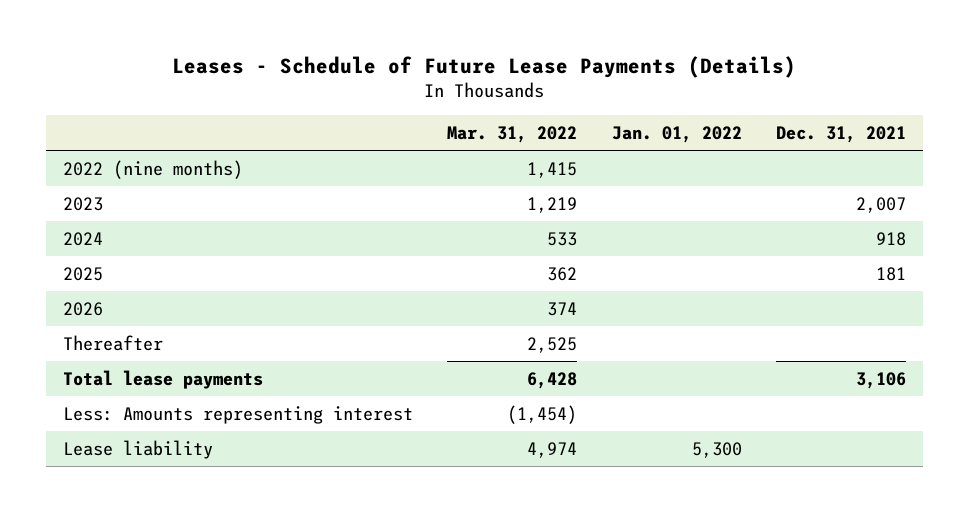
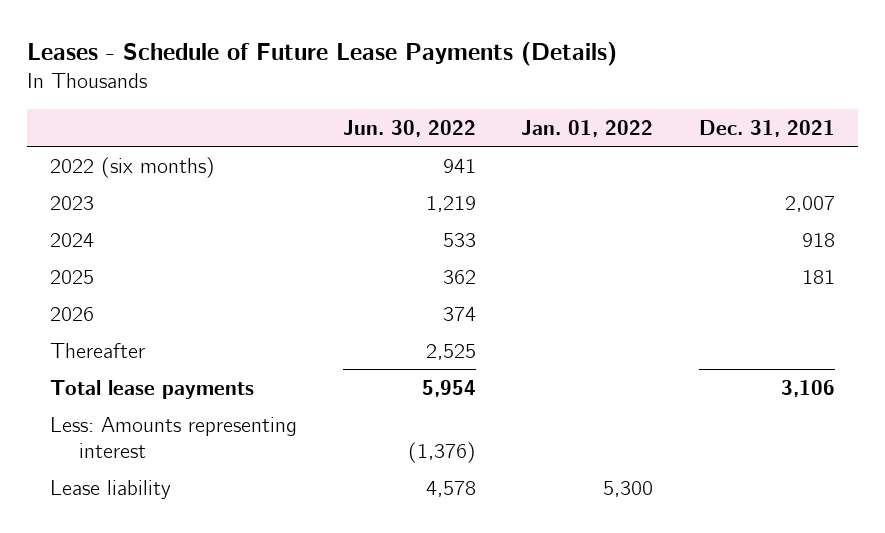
[447,126,578,144] Mar. 31, 2022 -> none
none -> [342,120,476,138] Jun. 30, 2022
[62,159,243,179] 2022 (nine months) -> [49,156,215,178] 2022 (six months)

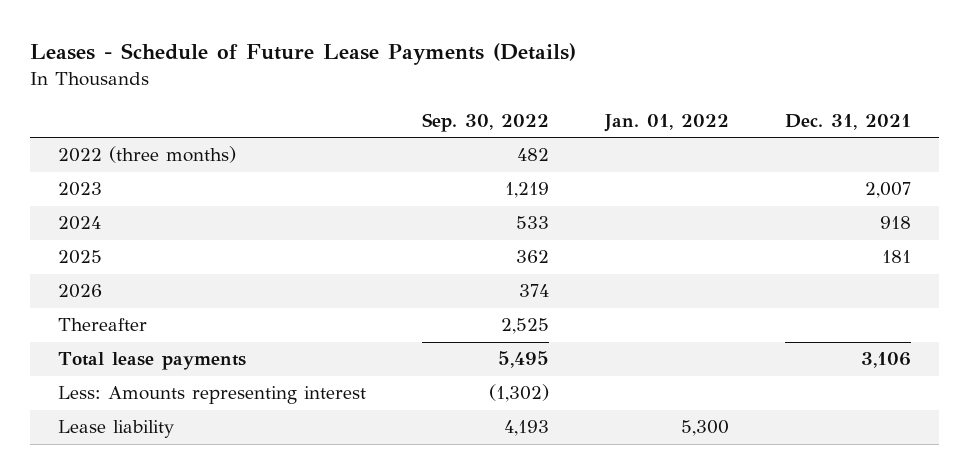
[342,120,476,138] Jun. 30, 2022 -> none
none -> [421,112,549,132] Sep. 30, 2022
[49,156,215,178] 2022 (six months) -> [57,146,236,164] 2022 (three months)

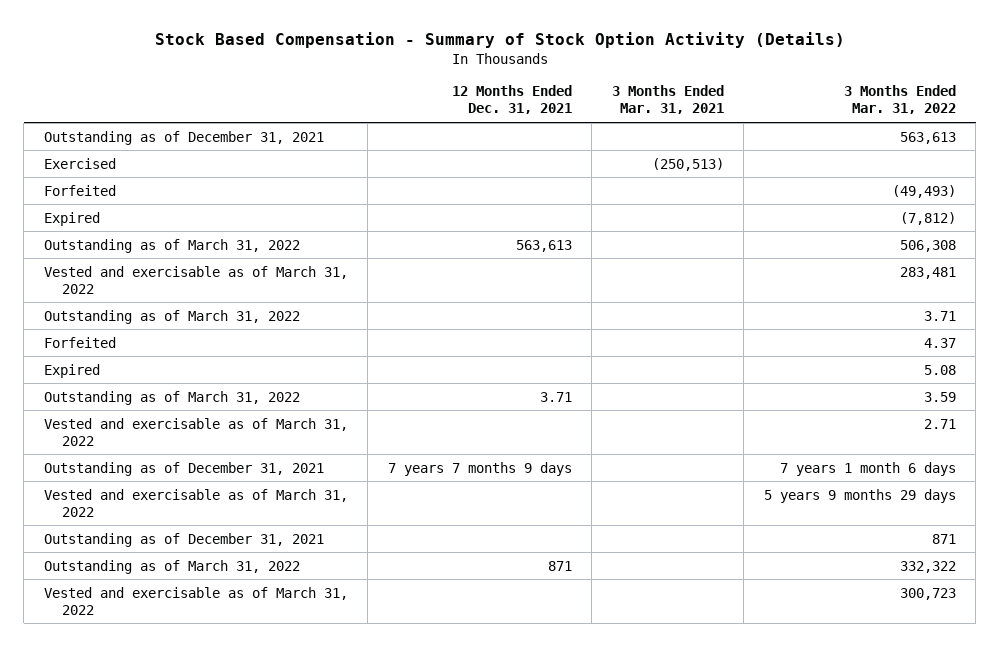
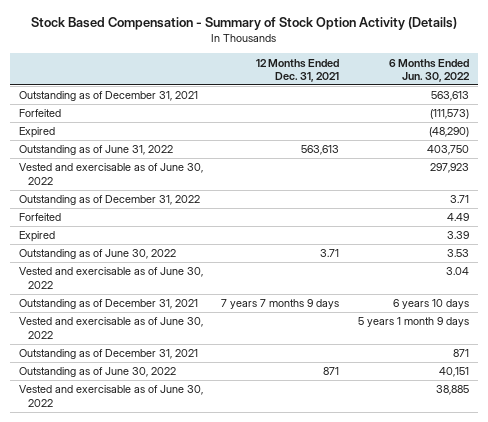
[611,85,724,115] 3 Months Ended Mar. 31, 2021 -> none
[843,85,956,115] 3 Months Ended Mar. 31, 2022 -> none
none -> [388,58,470,83] 6 Months Ended Jun. 30, 2022
[43,157,116,169] Exercised -> none
[43,238,300,253] Outstanding as of March 31, 2022 -> [18,145,173,156] Outstanding as of June 31, 2022
[43,265,348,294] Vested and exercisable as of March 31, 2022 -> [18,163,203,185] Vested and exercisable as of June 30, 2022
[43,309,300,324] Outstanding as of March 31, 2022 -> [18,195,200,206] Outstanding as of December 31, 2022
[43,390,300,405] Outstanding as of March 31, 2022 -> [18,249,176,260] Outstanding as of June 30, 2022
[43,417,348,446] Vested and exercisable as of March 31, 2022 -> [18,267,203,289] Vested and exercisable as of June 30, 2022
[43,488,348,517] Vested and exercisable as of March 31, 2022 -> [18,317,203,339] Vested and exercisable as of June 30, 2022
[43,559,300,574] Outstanding as of March 31, 2022 -> [18,367,176,378] Outstanding as of June 30, 2022
[43,586,348,615] Vested and exercisable as of March 31, 2022 -> [18,385,203,407] Vested and exercisable as of June 30, 2022

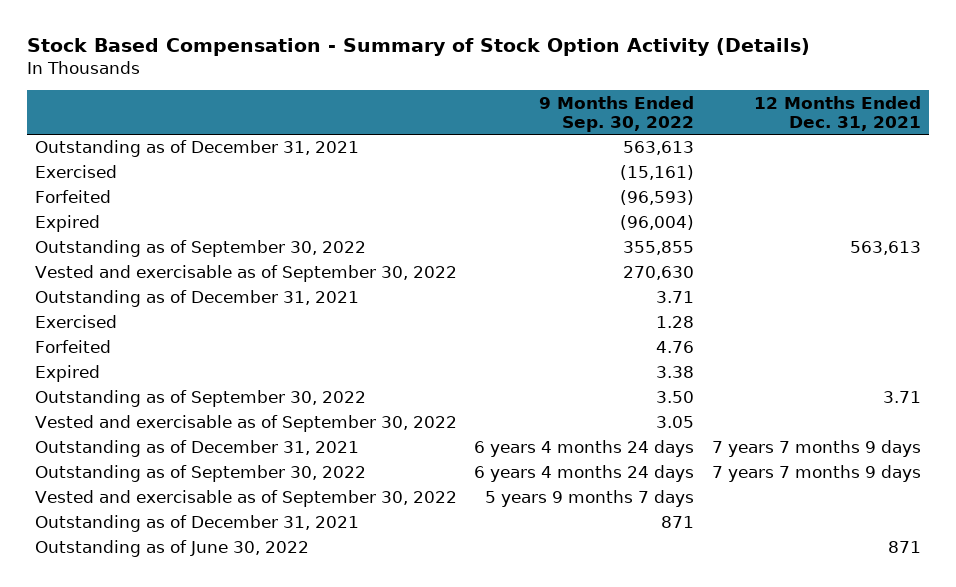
[388,58,470,83] 6 Months Ended Jun. 30, 2022 -> none
none -> [539,95,695,132] 9 Months Ended Sep. 30, 2022
none -> [35,165,118,179] Exercised
[18,145,173,156] Outstanding as of June 31, 2022 -> [35,240,367,258] Outstanding as of September 30, 2022
[18,163,203,185] Vested and exercisable as of June 30, 2022 -> [35,265,458,283] Vested and exercisable as of September 30, 2022
[18,195,200,206] Outstanding as of December 31, 2022 -> [35,290,360,308] Outstanding as of December 31, 2021
none -> [35,315,118,329] Exercised
[18,249,176,260] Outstanding as of June 30, 2022 -> [35,390,367,408] Outstanding as of September 30, 2022
[18,267,203,289] Vested and exercisable as of June 30, 2022 -> [35,415,458,433] Vested and exercisable as of September 30, 2022
none -> [35,465,367,483] Outstanding as of September 30, 2022
[18,317,203,339] Vested and exercisable as of June 30, 2022 -> [35,490,458,508] Vested and exercisable as of September 30, 2022
[18,385,203,407] Vested and exercisable as of June 30, 2022 -> none

